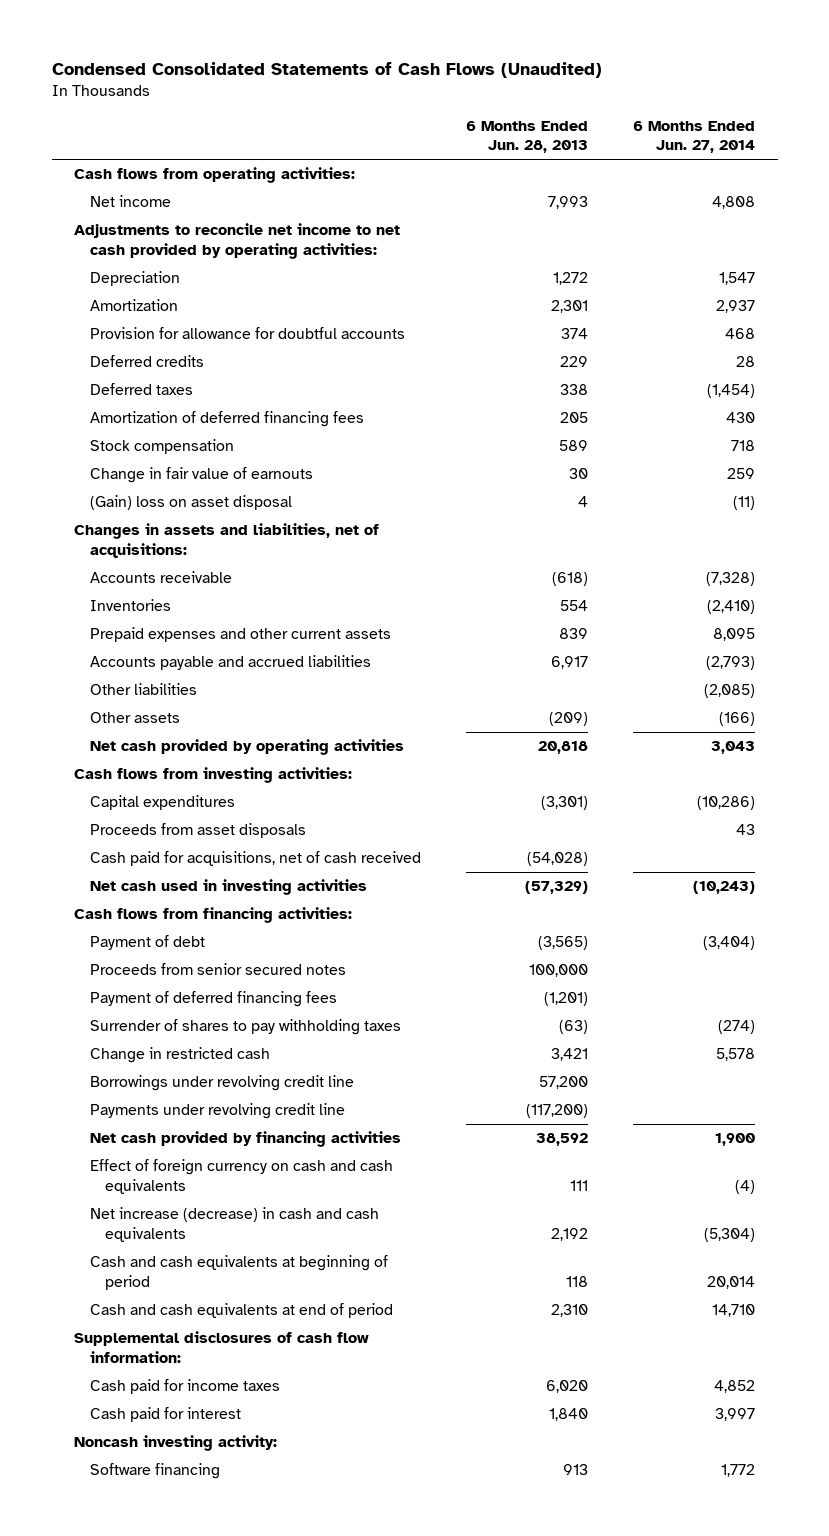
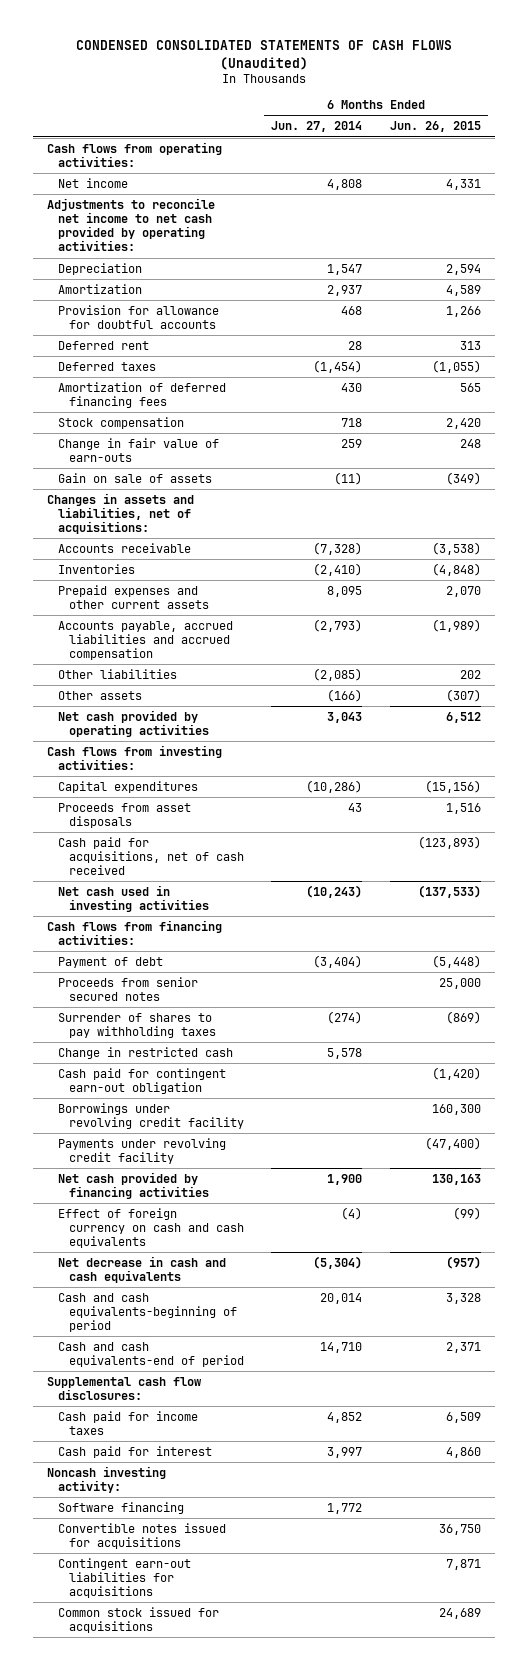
[51,62,602,79] Condensed Consolidated Statements of Cash Flows (Unaudited) -> [75,40,452,70] CONDENSED CONSOLIDATED STATEMENTS OF CASH FLOWS (Unaudited)
[466,120,589,154] 6 Months Ended Jun. 28, 2013 -> none
none -> [390,121,482,133] Jun. 26, 2015
[89,355,204,368] Deferred credits -> [57,340,149,350] Deferred rent
[89,467,313,484] Change in fair value of earnouts -> [57,437,219,462] Change in fair value of earn-outs
[89,495,292,511] (Gain) loss on asset disposal -> [57,472,212,483] Gain on sale of assets
[89,655,371,671] Accounts payable and accrued liabilities -> [57,620,233,661] Accounts payable, accrued liabilities and accrued compensation
[89,991,337,1008] Payment of deferred financing fees -> none
none -> [57,1067,226,1094] Cash paid for contingent earn-out obligation
[89,1075,354,1092] Borrowings under revolving credit line -> [57,1102,244,1129] Borrowings under revolving credit facility
[89,1103,345,1120] Payments under revolving credit line -> [57,1137,226,1164] Payments under revolving credit facility
[89,1207,379,1243] Net increase (decrease) in cash and cash equivalents -> [57,1255,226,1283] Net decrease in cash and cash equivalents
[89,1255,388,1291] Cash and cash equivalents at beginning of period -> [57,1292,237,1333] Cash and cash equivalents-beginning of period
[89,1303,393,1319] Cash and cash equivalents at end of period -> [57,1341,244,1367] Cash and cash equivalents-end of period
[74,1331,370,1364] Supplemental disclosures of cash flow information: -> [46,1376,202,1400] Supplemental cash flow disclosures:
none -> [57,1522,226,1549] Convertible notes issued for acquisitions
none -> [57,1557,191,1599] Contingent earn-out liabilities for acquisitions
none -> [57,1606,219,1633] Common stock issued for acquisitions

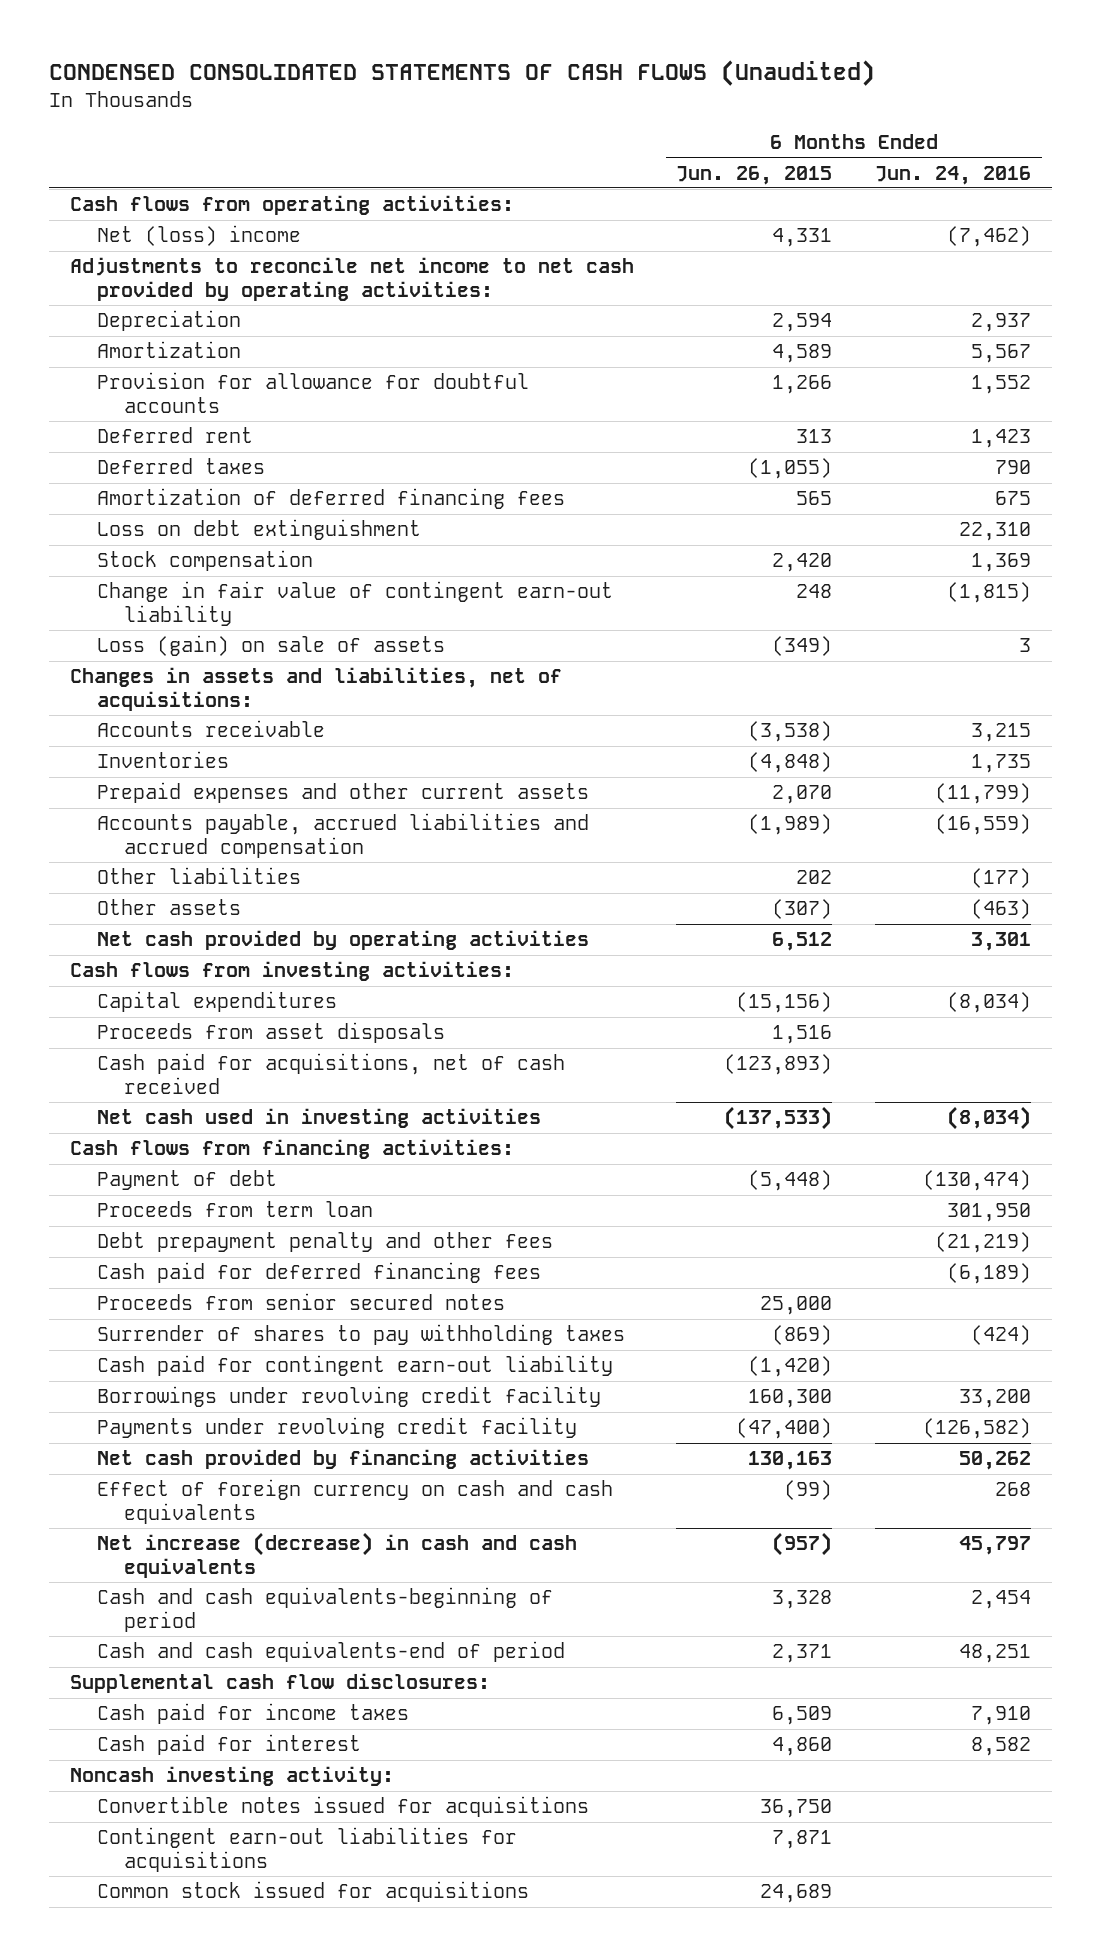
[271,121,363,133] Jun. 27, 2014 -> none
none -> [875,165,1032,185] Jun. 24, 2016
[57,177,128,188] Net income -> [97,225,302,247] Net (loss) income
none -> [97,519,422,541] Loss on debt extinguishment
[57,437,219,462] Change in fair value of earn-outs -> [97,581,614,626] Change in fair value of contingent earn-out liability
[57,472,212,483] Gain on sale of assets -> [97,635,446,657] Loss (gain) on sale of assets
none -> [97,1201,374,1218] Proceeds from term loan
none -> [97,1232,554,1253] Debt prepayment penalty and other fees
none -> [97,1262,542,1284] Cash paid for deferred financing fees
[57,1046,233,1059] Change in restricted cash -> none
[57,1067,226,1094] Cash paid for contingent earn-out obligation -> [97,1355,614,1377] Cash paid for contingent earn-out liability
[57,1255,226,1283] Net decrease in cash and cash equivalents -> [97,1532,578,1578] Net increase (decrease) in cash and cash equivalents
[57,1501,184,1514] Software financing -> none

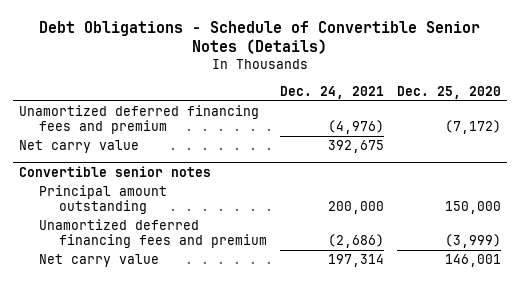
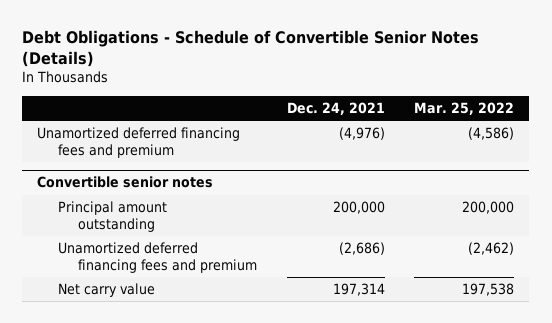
[396,85,501,99] Dec. 25, 2020 -> none
none -> [414,101,515,115] Mar. 25, 2022
[19,140,140,154] Net carry value -> none

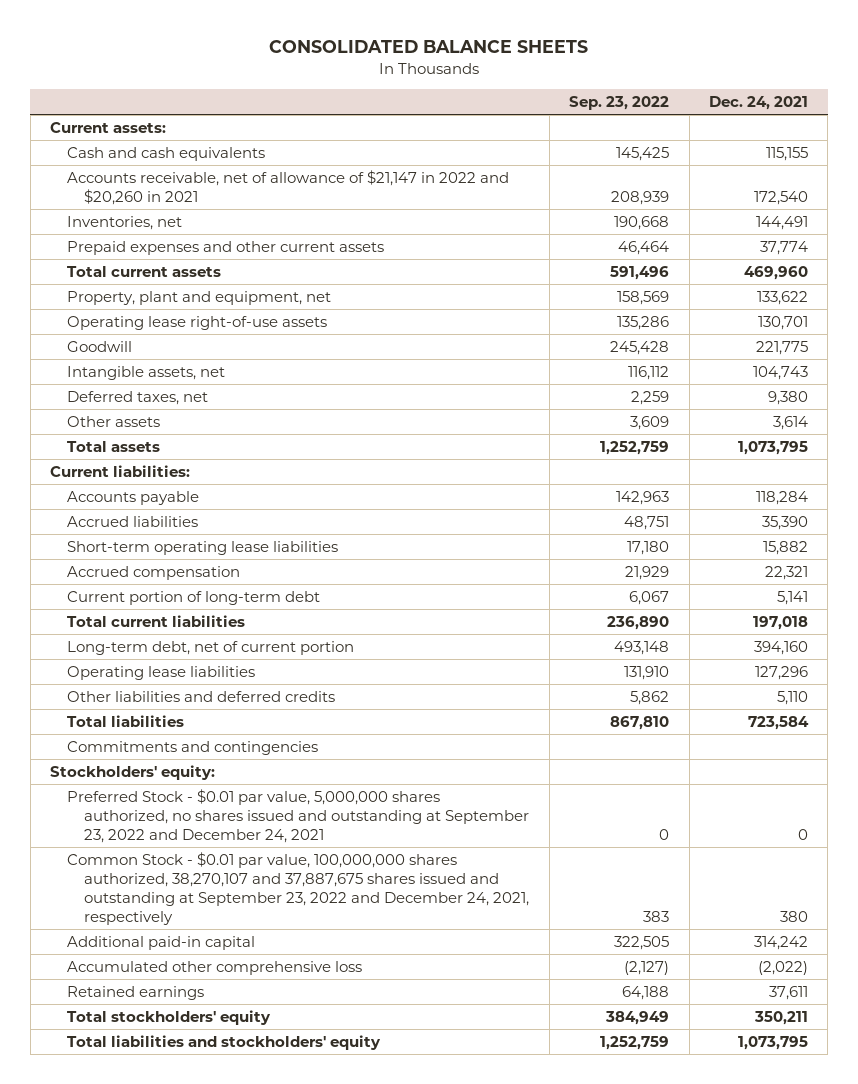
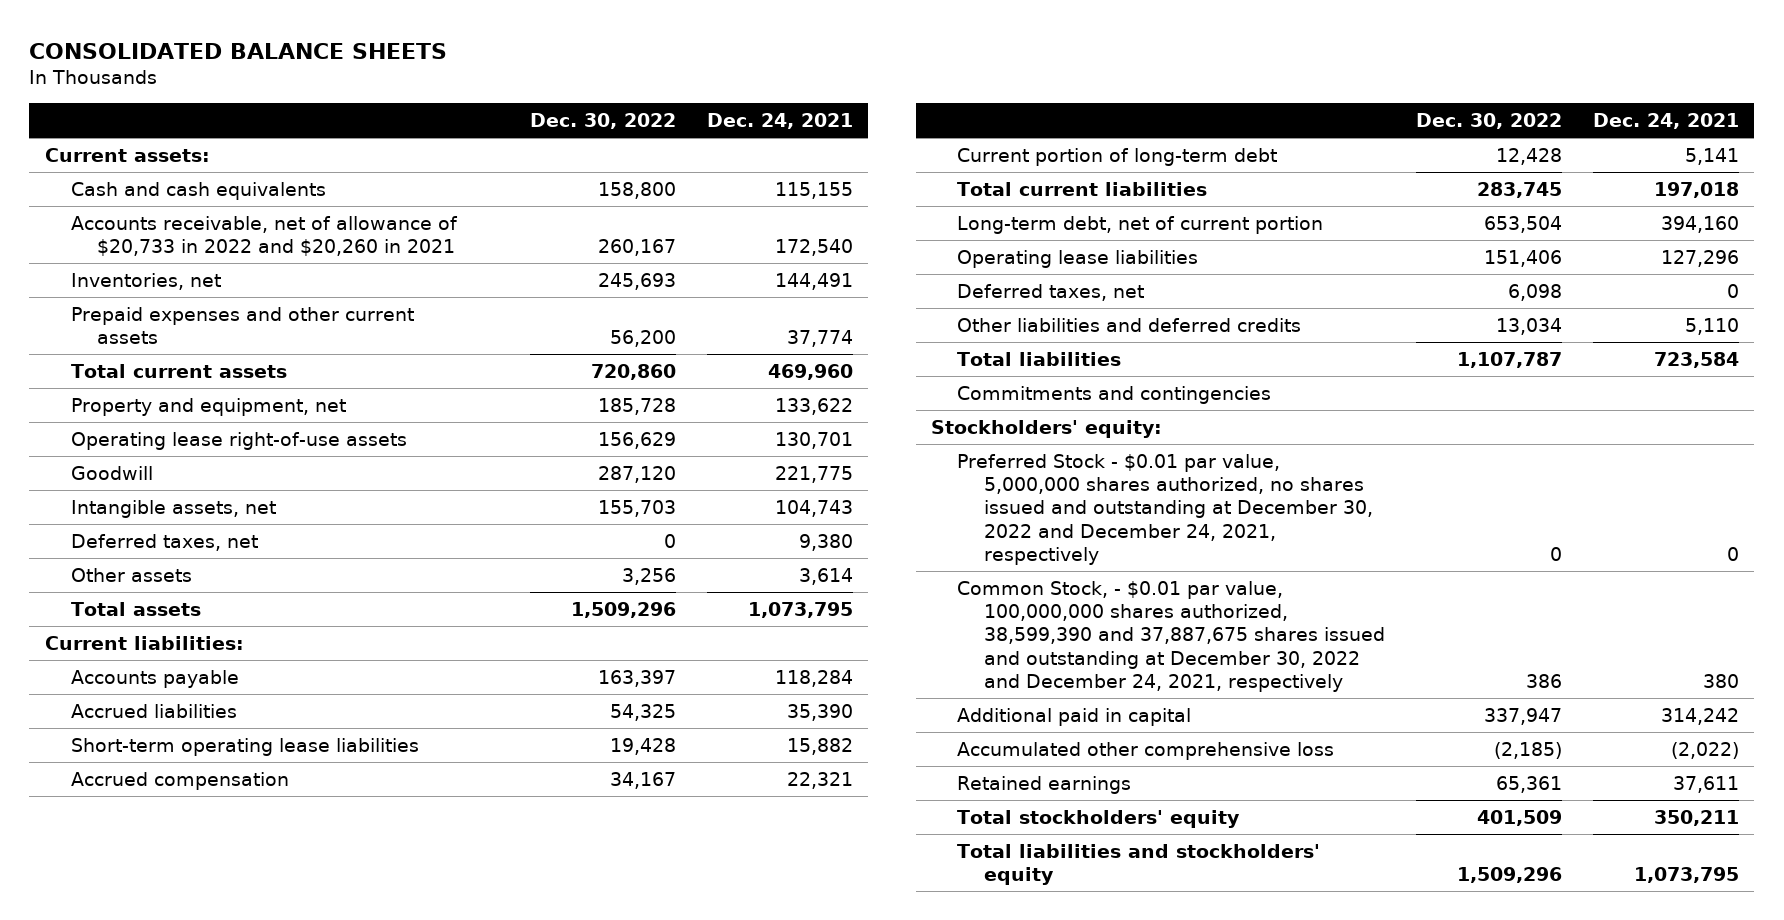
[569,95,670,110] Sep. 23, 2022 -> none
none -> [529,113,676,130] Dec. 30, 2022
[67,169,510,205] Accounts receivable, net of allowance of $21,147 in 2022 and $20,260 in 2021 -> [71,215,459,257] Accounts receivable, net of allowance of $20,733 in 2022 and $20,260 in 2021
[67,290,332,305] Property, plant and equipment, net -> [71,397,347,416] Property and equipment, net
none -> [957,283,1145,301] Deferred taxes, net
[67,788,530,843] Preferred Stock - $0.01 par value, 5,000,000 shares authorized, no shares issued and outstanding at September 23, 2022 and December 24, 2021 -> [957,453,1373,565] Preferred Stock - $0.01 par value, 5,000,000 shares authorized, no shares issued and outstanding at December 30, 2022 and December 24, 2021, respectively
[67,851,530,925] Common Stock - $0.01 par value, 100,000,000 shares authorized, 38,270,107 and 37,887,675 shares issued and outstanding at September 23, 2022 and December 24, 2021, respectively -> [957,580,1385,692] Common Stock, - $0.01 par value, 100,000,000 shares authorized, 38,599,390 and 37,887,675 shares issued and outstanding at December 30, 2022 and December 24, 2021, respectively
[67,935,256,950] Additional paid-in capital -> [957,707,1192,726] Additional paid in capital

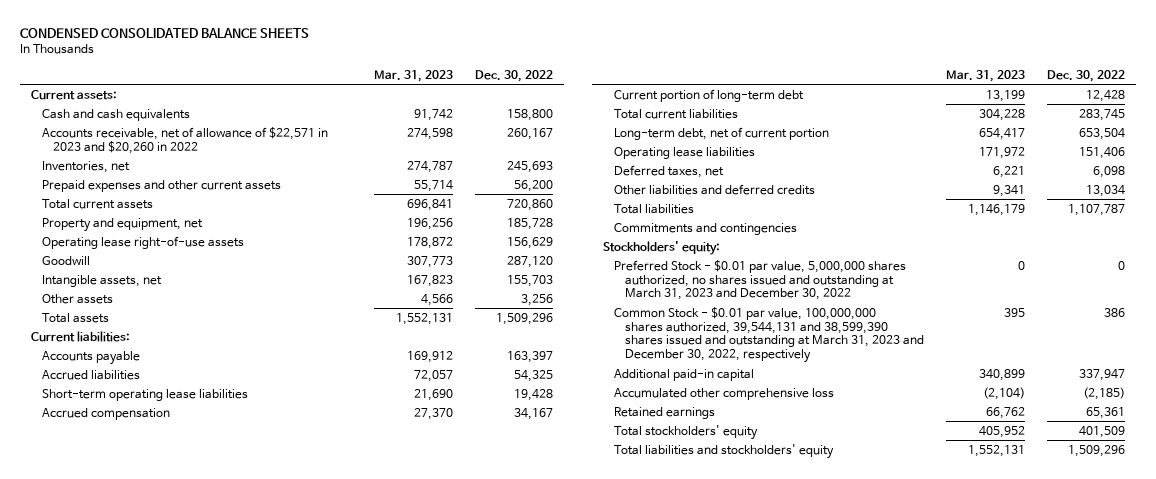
[29,42,448,59] CONSOLIDATED BALANCE SHEETS -> [20,27,310,38] CONDENSED CONSOLIDATED BALANCE SHEETS
[706,113,853,130] Dec. 24, 2021 -> none
none -> [373,69,453,82] Mar. 31, 2023
[71,215,459,257] Accounts receivable, net of allowance of $20,733 in 2022 and $20,260 in 2021 -> [42,126,329,154] Accounts receivable, net of allowance of $22,571 in 2023 and $20,260 in 2022
[71,533,259,551] Deferred taxes, net -> none
[957,453,1373,565] Preferred Stock - $0.01 par value, 5,000,000 shares authorized, no shares issued and outstanding at December 30, 2022 and December 24, 2021, respectively -> [614,259,907,301] Preferred Stock - $0.01 par value, 5,000,000 shares authorized, no shares issued and outstanding at March 31, 2023 and December 30, 2022
[957,580,1385,692] Common Stock, - $0.01 par value, 100,000,000 shares authorized, 38,599,390 and 37,887,675 shares issued and outstanding at December 30, 2022 and December 24, 2021, respectively -> [614,306,925,364] Common Stock - $0.01 par value, 100,000,000 shares authorized, 39,544,131 and 38,599,390 shares issued and outstanding at March 31, 2023 and December 30, 2022, respectively
[957,707,1192,726] Additional paid in capital -> [614,368,755,381] Additional paid-in capital

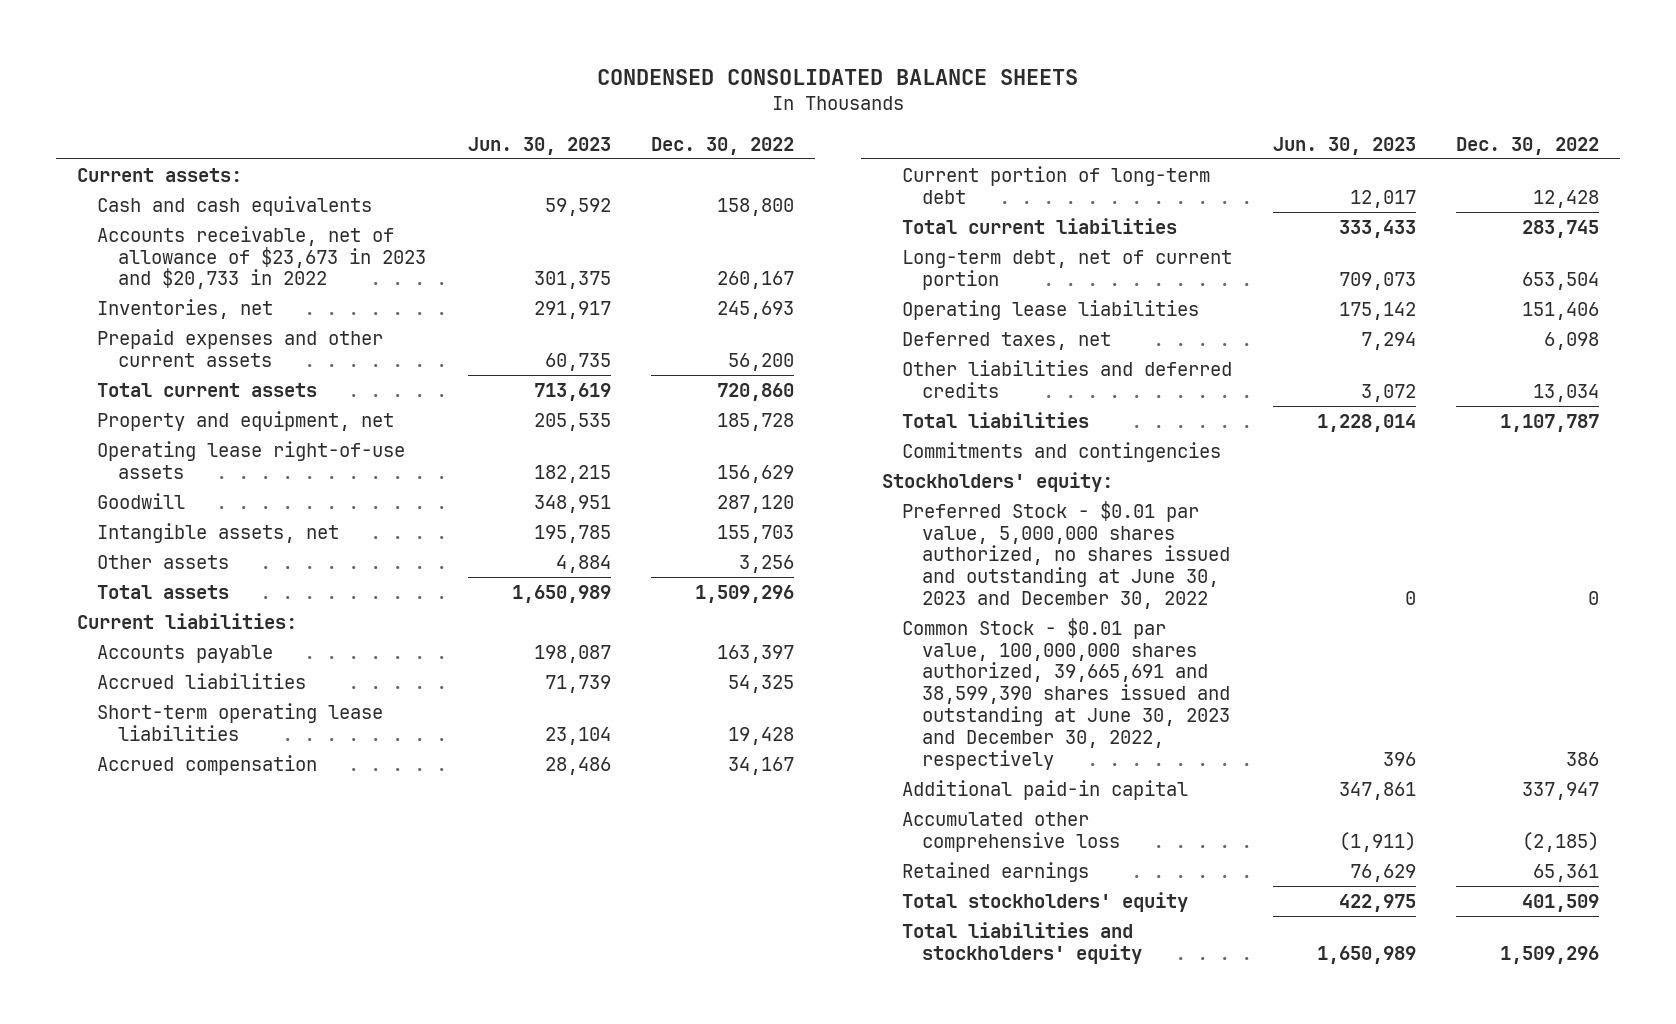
[373,69,453,82] Mar. 31, 2023 -> none
none -> [467,136,611,155] Jun. 30, 2023
[42,126,329,154] Accounts receivable, net of allowance of $22,571 in 2023 and $20,260 in 2022 -> [97,225,426,290] Accounts receivable, net of allowance of $23,673 in 2023 and $20,733 in 2022
[614,259,907,301] Preferred Stock - $0.01 par value, 5,000,000 shares authorized, no shares issued and outstanding at March 31, 2023 and December 30, 2022 -> [902,500,1231,610] Preferred Stock - $0.01 par value, 5,000,000 shares authorized, no shares issued and outstanding at June 30, 2023 and December 30, 2022
[614,306,925,364] Common Stock - $0.01 par value, 100,000,000 shares authorized, 39,544,131 and 38,599,390 shares issued and outstanding at March 31, 2023 and December 30, 2022, respectively -> [902,617,1231,771] Common Stock - $0.01 par value, 100,000,000 shares authorized, 39,665,691 and 38,599,390 shares issued and outstanding at June 30, 2023 and December 30, 2022, respectively

